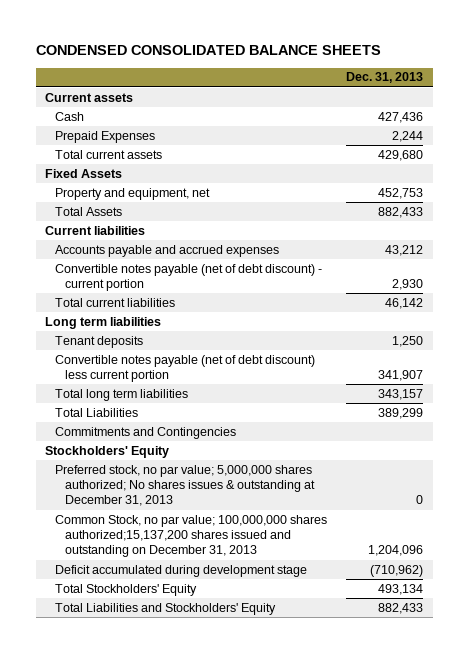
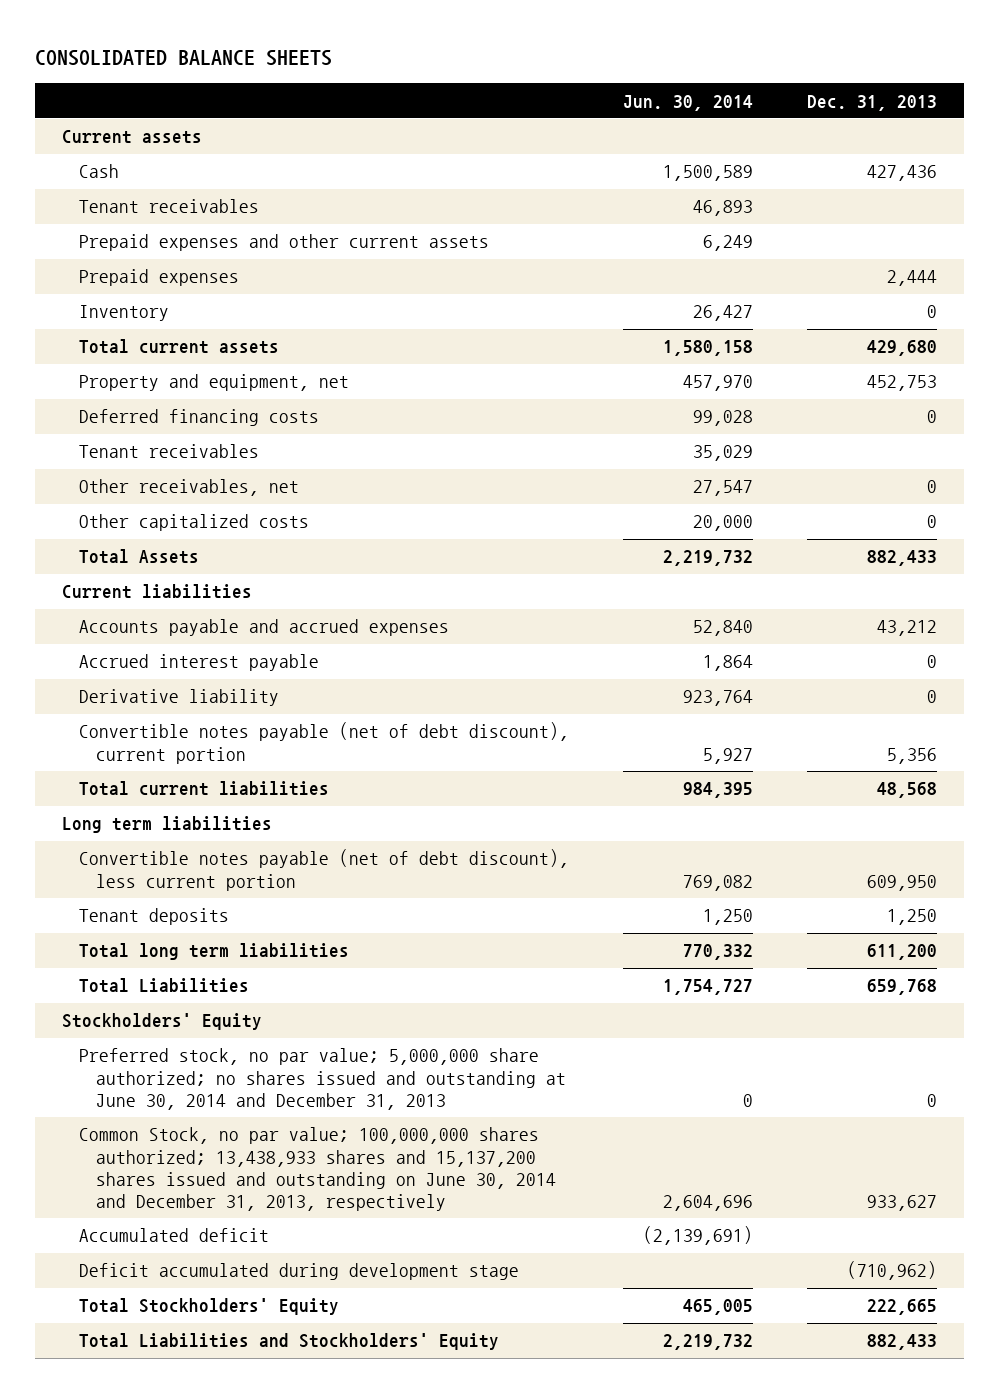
[35,45,381,56] CONDENSED CONSOLIDATED BALANCE SHEETS -> [35,50,333,67] CONSOLIDATED BALANCE SHEETS
none -> [623,94,754,111] Jun. 30, 2014
none -> [79,199,260,214] Tenant receivables
none -> [79,234,490,252] Prepaid expenses and other current assets
[55,130,156,143] Prepaid Expenses -> [79,269,240,287] Prepaid expenses
[392,130,424,142] 2,244 -> [887,270,938,287] 2,444
none -> [79,305,170,322] Inventory
[45,168,123,178] Fixed Assets -> none
none -> [79,409,320,427] Deferred financing costs
none -> [79,444,260,459] Tenant receivables
none -> [79,479,300,497] Other receivables, net
none -> [79,514,310,532] Other capitalized costs
none -> [79,654,320,672] Accrued interest payable
none -> [79,689,280,707] Derivative liability
[55,263,323,292] Convertible notes payable (net of debt discount) - current portion -> [79,722,570,764] Convertible notes payable (net of debt discount), current portion
[392,279,424,291] 2,930 -> [887,747,938,764] 5,356
[385,297,424,309] 46,142 -> [877,782,938,799] 48,568
none -> [79,849,570,891] Convertible notes payable (net of debt discount), less current portion
[55,354,316,383] Convertible notes payable (net of debt discount) less current portion -> none
[55,426,237,439] Commitments and Contingencies -> none
[378,388,424,400] 343,157 -> [867,944,938,961] 611,200
[378,407,424,419] 389,299 -> [867,979,938,996] 659,768
[55,464,315,507] Preferred stock, no par value; 5,000,000 shares authorized; No shares issues & outstanding at December 31, 2013 -> [79,1048,566,1110] Preferred stock, no par value; 5,000,000 share authorized; no shares issued and outstanding at June 30, 2014 and December 31, 2013
[55,514,328,558] Common Stock, no par value; 100,000,000 shares authorized;15,137,200 shares issued and outstanding on December 31, 2013 -> [79,1127,556,1212] Common Stock, no par value; 100,000,000 shares authorized; 13,438,933 shares and 15,137,200 shares issued and outstanding on June 30, 2014 and December 31, 2013, respectively
[368,545,424,557] 1,204,096 -> [867,1195,938,1212] 933,627
none -> [79,1228,270,1243] Accumulated deficit
[378,583,424,595] 493,134 -> [867,1299,938,1316] 222,665

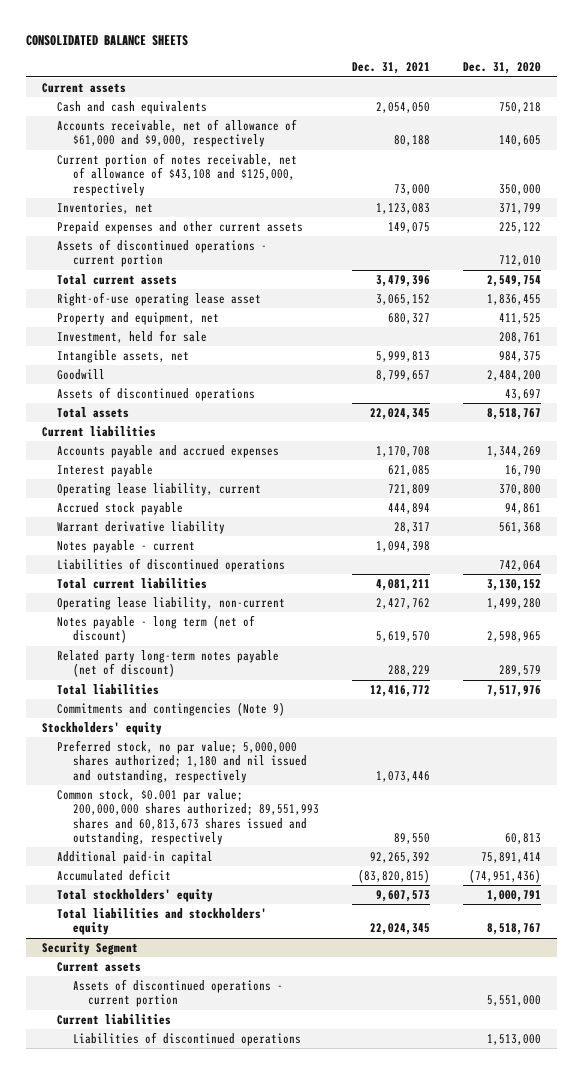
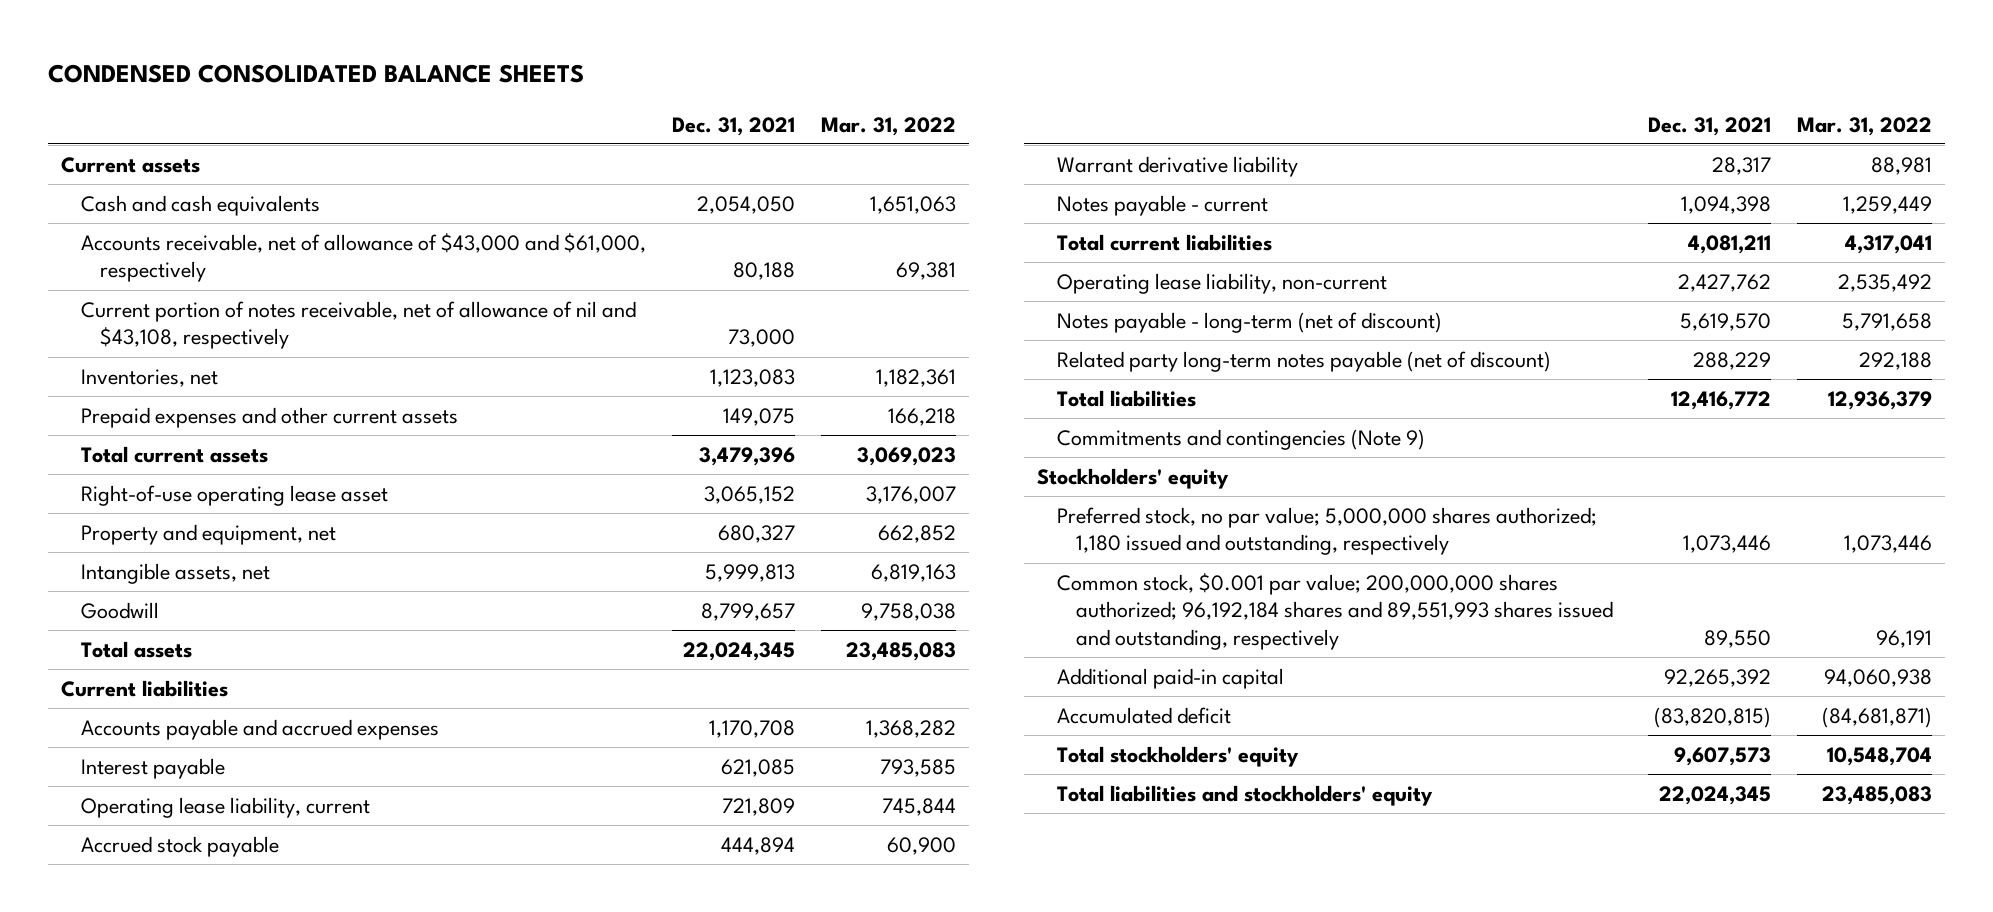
[25,34,188,46] CONSOLIDATED BALANCE SHEETS -> [47,64,584,84] CONDENSED CONSOLIDATED BALANCE SHEETS
[462,62,541,75] Dec. 31, 2020 -> none
none -> [820,116,956,136] Mar. 31, 2022
[57,119,298,148] Accounts receivable, net of allowance of $61,000 and $9,000, respectively -> [80,232,646,283] Accounts receivable, net of allowance of $43,000 and $61,000, respectively
[57,153,298,196] Current portion of notes receivable, net of allowance of $43,108 and $125,000, respectively -> [80,300,636,350] Current portion of notes receivable, net of allowance of nil and $43,108, respectively
[57,239,268,268] Assets of discontinued operations - current portion -> none
[57,330,208,344] Investment, held for sale -> none
[57,387,256,402] Assets of discontinued operations -> none
[57,558,286,573] Liabilities of discontinued operations -> none
[57,615,256,644] Notes payable - long term (net of discount) -> [1056,311,1442,333] Notes payable - long-term (net of discount)
[57,740,307,783] Preferred stock, no par value; 5,000,000 shares authorized; 1,180 and nil issued and outstanding, respectively -> [1056,506,1597,556] Preferred stock, no par value; 5,000,000 shares authorized; 1,180 issued and outstanding, respectively
[57,789,319,845] Common stock, $0.001 par value; 200,000,000 shares authorized; 89,551,993 shares and 60,813,673 shares issued and outstanding, respectively -> [1056,572,1614,650] Common stock, $0.001 par value; 200,000,000 shares authorized; 96,192,184 shares and 89,551,993 shares issued and outstanding, respectively
[42,942,139,956] Security Segment -> none
[57,962,142,973] Current assets -> none
[72,979,283,1008] Assets of discontinued operations - current portion -> none
[57,1014,172,1026] Current liabilities -> none
[72,1032,301,1047] Liabilities of discontinued operations -> none

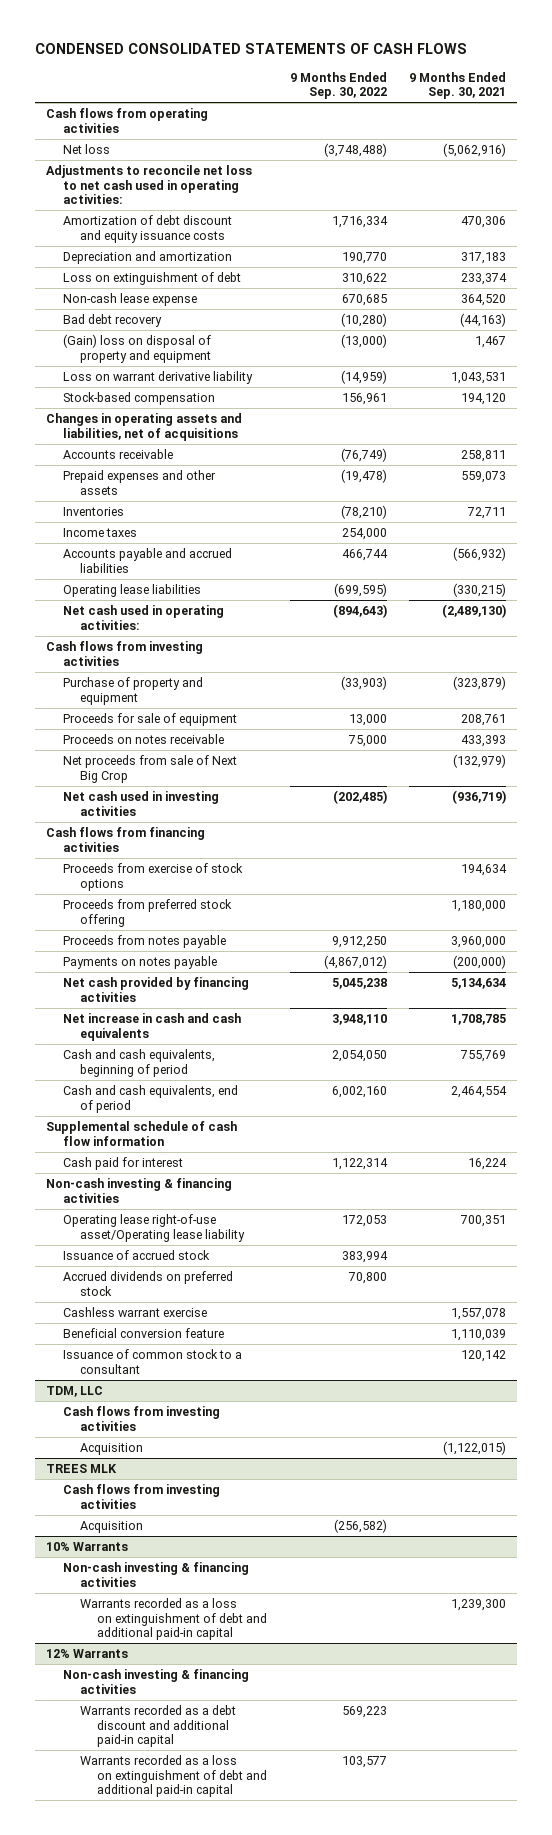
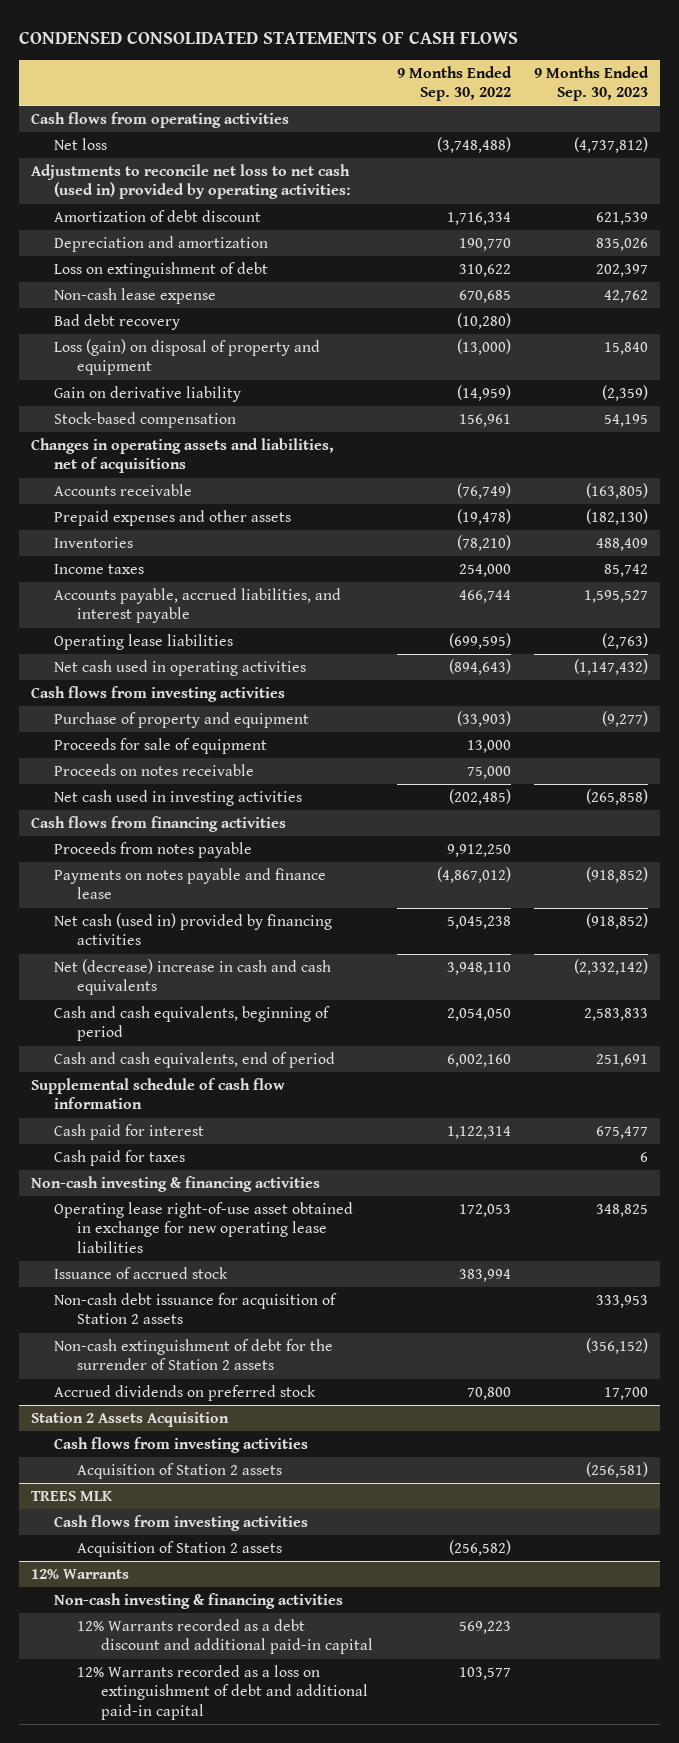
[408,71,506,100] 9 Months Ended Sep. 30, 2021 -> none
none -> [534,65,650,102] 9 Months Ended Sep. 30, 2023
[45,164,252,205] Adjustments to reconcile net loss to net cash used in operating activities: -> [30,164,352,200] Adjustments to reconcile net loss to net cash (used in) provided by operating activities:
[63,214,233,243] Amortization of debt discount and equity issuance costs -> [54,210,262,223] Amortization of debt discount
[63,333,212,363] (Gain) loss on disposal of property and equipment -> [54,339,321,376] Loss (gain) on disposal of property and equipment
[63,370,254,384] Loss on warrant derivative liability -> [54,386,242,403] Gain on derivative liability
[63,547,233,573] Accounts payable and accrued liabilities -> [54,588,342,624] Accounts payable, accrued liabilities, and interest payable
[63,604,225,630] Net cash used in operating activities: -> [54,660,307,677] Net cash used in operating activities
[63,754,238,783] Net proceeds from sale of Next Big Crop -> none
[63,862,244,891] Proceeds from exercise of stock options -> none
[63,898,233,927] Proceeds from preferred stock offering -> none
[63,955,218,969] Payments on notes payable -> [54,868,327,900] Payments on notes payable and finance lease
[63,976,250,1002] Net cash provided by financing activities -> [54,913,333,946] Net cash (used in) provided by financing activities
[63,1012,242,1041] Net increase in cash and cash equivalents -> [54,959,332,996] Net (decrease) increase in cash and cash equivalents
none -> [54,1150,186,1167] Cash paid for taxes
[63,1213,246,1242] Operating lease right-of-use asset/Operating lease liability -> [54,1202,354,1253] Operating lease right-of-use asset obtained in exchange for new operating lease liabilities
none -> [54,1293,338,1325] Non-cash debt issuance for acquisition of Station 2 assets
none -> [54,1339,334,1371] Non-cash extinguishment of debt for the surrender of Station 2 assets
[63,1306,208,1317] Cashless warrant exercise -> none
[63,1327,225,1338] Beneficial conversion feature -> none
[63,1348,243,1374] Issuance of common stock to a consultant -> none
[45,1385,103,1397] TDM, LLC -> none
none -> [30,1412,229,1428] Station 2 Assets Acquisition
[80,1442,144,1455] Acquisition -> [77,1463,283,1480] Acquisition of Station 2 assets
[45,1541,128,1551] 10% Warrants -> none
[63,1561,250,1587] Non-cash investing & financing activities -> none
[80,1597,268,1641] Warrants recorded as a loss on extinguishment of debt and additional paid-in capital -> none
[80,1520,144,1533] Acquisition -> [77,1541,283,1558] Acquisition of Station 2 assets
[80,1704,237,1748] Warrants recorded as a debt discount and additional paid-in capital -> [77,1619,373,1655] 12% Warrants recorded as a debt discount and additional paid-in capital
[80,1754,268,1798] Warrants recorded as a loss on extinguishment of debt and additional paid-in capital -> [77,1665,368,1720] 12% Warrants recorded as a loss on extinguishment of debt and additional paid-in capital

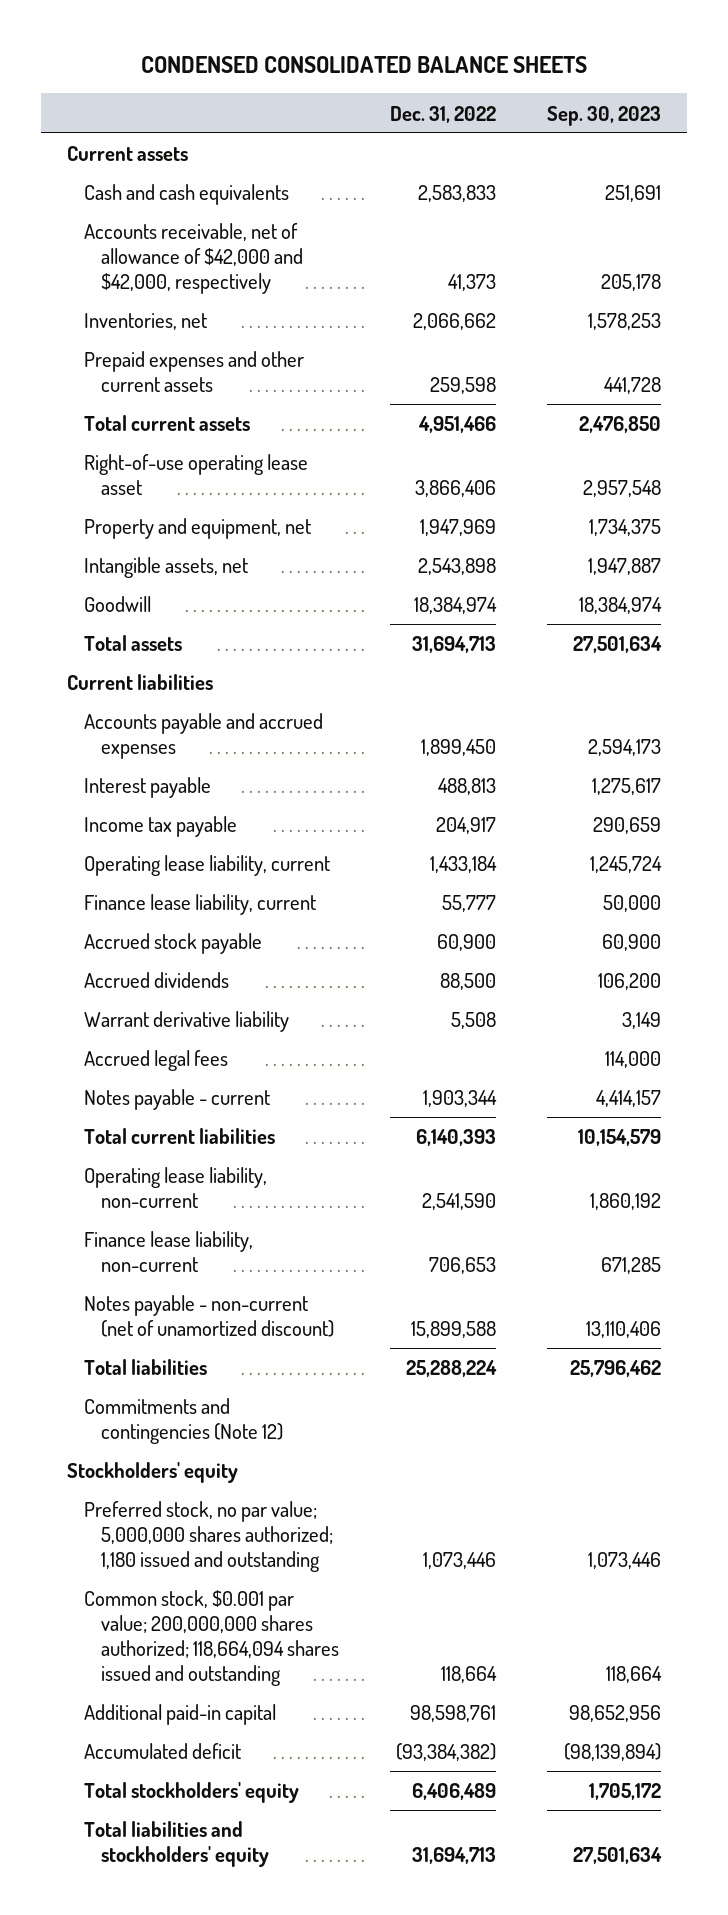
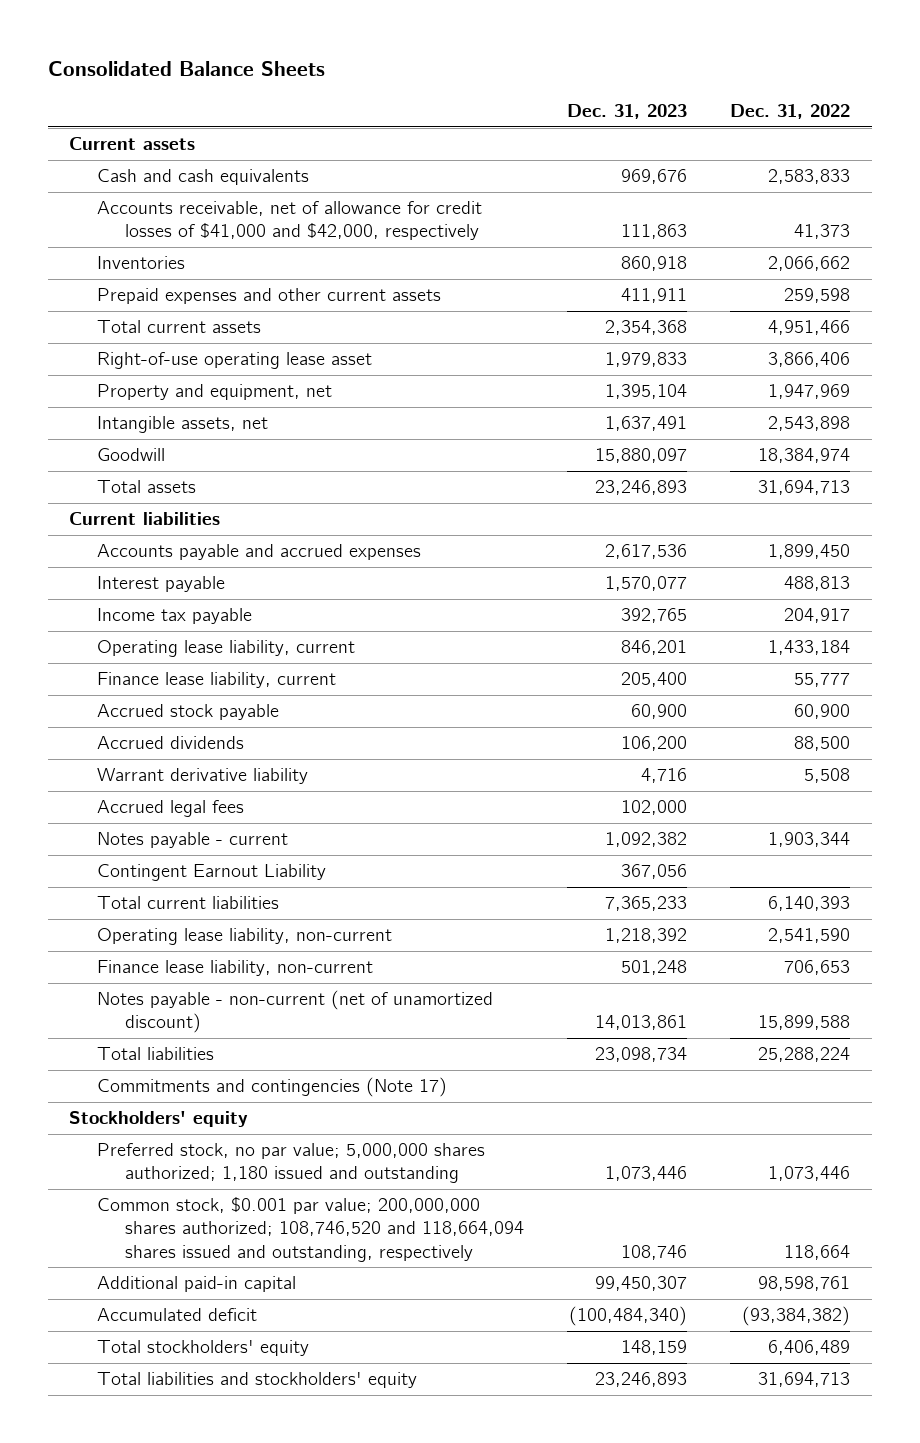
[141,56,588,74] CONDENSED CONSOLIDATED BALANCE SHEETS -> [47,61,325,77] Consolidated Balance Sheets
[547,105,662,126] Sep. 30, 2023 -> none
none -> [567,104,688,120] Dec. 31, 2023
[84,223,304,295] Accounts receivable, net of allowance of $42,000 and $42,000, respectively -> [97,201,483,241] Accounts receivable, net of allowance for credit losses of $41,000 and $42,000, respectively
[84,313,208,331] Inventories, net -> [97,256,186,270] Inventories
none -> [97,864,327,882] Contingent Earnout Liability
[84,1398,284,1445] Commitments and contingencies (Note 12) -> [97,1077,448,1098] Commitments and contingencies (Note 17)
[84,1590,340,1687] Common stock, $0.001 par value; 200,000,000 shares authorized; 118,664,094 shares issued and outstanding -> [97,1197,525,1262] Common stock, $0.001 par value; 200,000,000 shares authorized; 108,746,520 and 118,664,094 shares issued and outstanding, respectively

